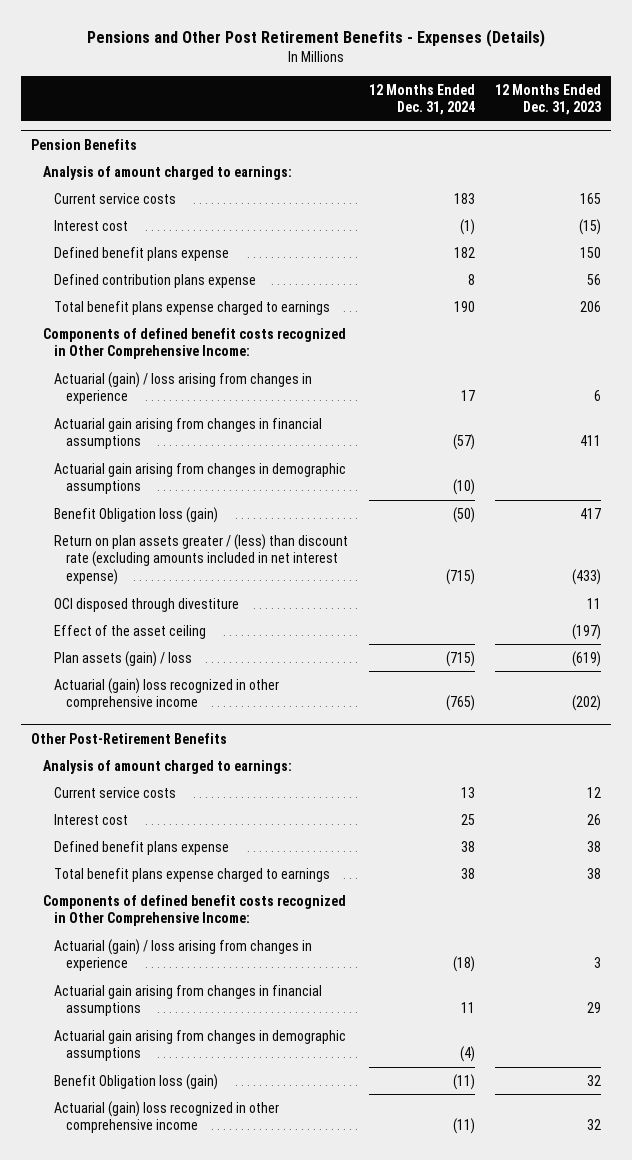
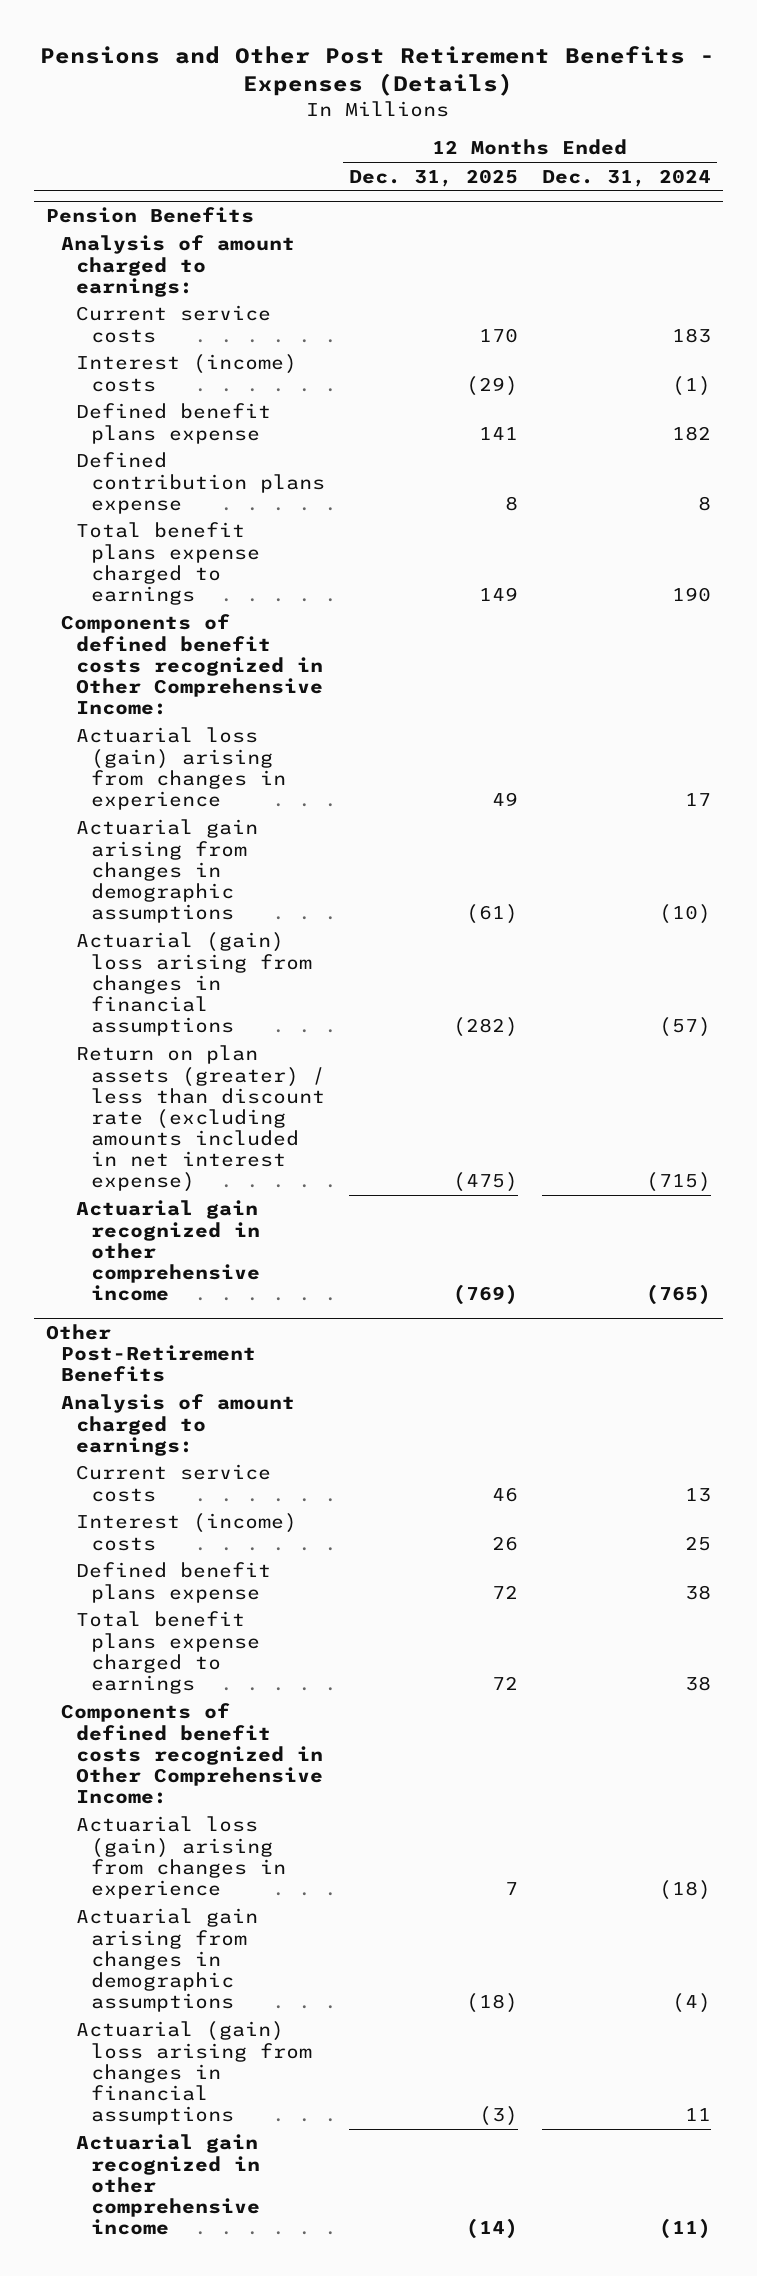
[495,83,602,116] 12 Months Ended Dec. 31, 2023 -> none
none -> [349,168,519,187] Dec. 31, 2025
[54,219,129,231] Interest cost -> [76,354,298,392] Interest (income) costs
[54,417,323,450] Actuarial gain arising from changes in financial assumptions -> none
[54,371,313,405] Actuarial (gain) / loss arising from changes in experience -> [76,727,287,810] Actuarial loss (gain) arising from changes in experience
[54,506,219,523] Benefit Obligation loss (gain) -> none
[54,597,240,612] OCI disposed through divestiture -> none
[54,624,207,639] Effect of the asset ceiling -> none
[54,650,193,667] Plan assets (gain) / loss -> none
none -> [76,932,313,1037] Actuarial (gain) loss arising from changes in financial assumptions
[54,533,349,586] Return on plan assets greater / (less) than discount rate (excluding amounts included in net interest expense) -> [76,1045,326,1193] Return on plan assets (greater) / less than discount rate (excluding amounts included in net interest expense)
[54,677,280,711] Actuarial (gain) loss recognized in other comprehensive income -> [76,1200,261,1302] Actuarial gain recognized in other comprehensive income
[54,813,129,825] Interest cost -> [76,1513,298,1551] Interest (income) costs
[54,984,323,1017] Actuarial gain arising from changes in financial assumptions -> none
[54,938,313,972] Actuarial (gain) / loss arising from changes in experience -> [76,1816,287,1899] Actuarial loss (gain) arising from changes in experience
[54,1073,219,1090] Benefit Obligation loss (gain) -> none
none -> [76,2021,313,2126] Actuarial (gain) loss arising from changes in financial assumptions
[54,1100,280,1134] Actuarial (gain) loss recognized in other comprehensive income -> [76,2134,261,2236] Actuarial gain recognized in other comprehensive income

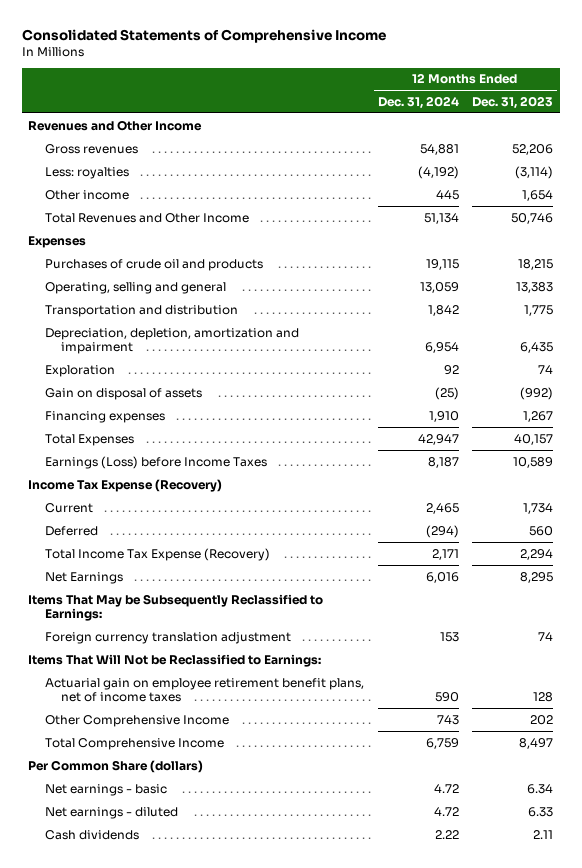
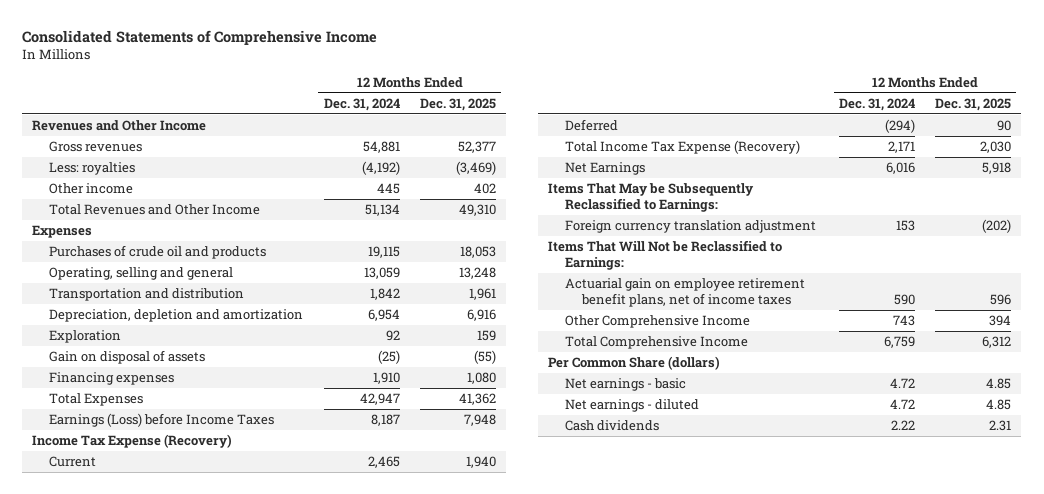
[472,95,554,109] Dec. 31, 2023 -> none
none -> [419,97,496,111] Dec. 31, 2025
[44,327,299,354] Depreciation, depletion, amortization and impairment -> [49,308,304,322] Depreciation, depletion and amortization

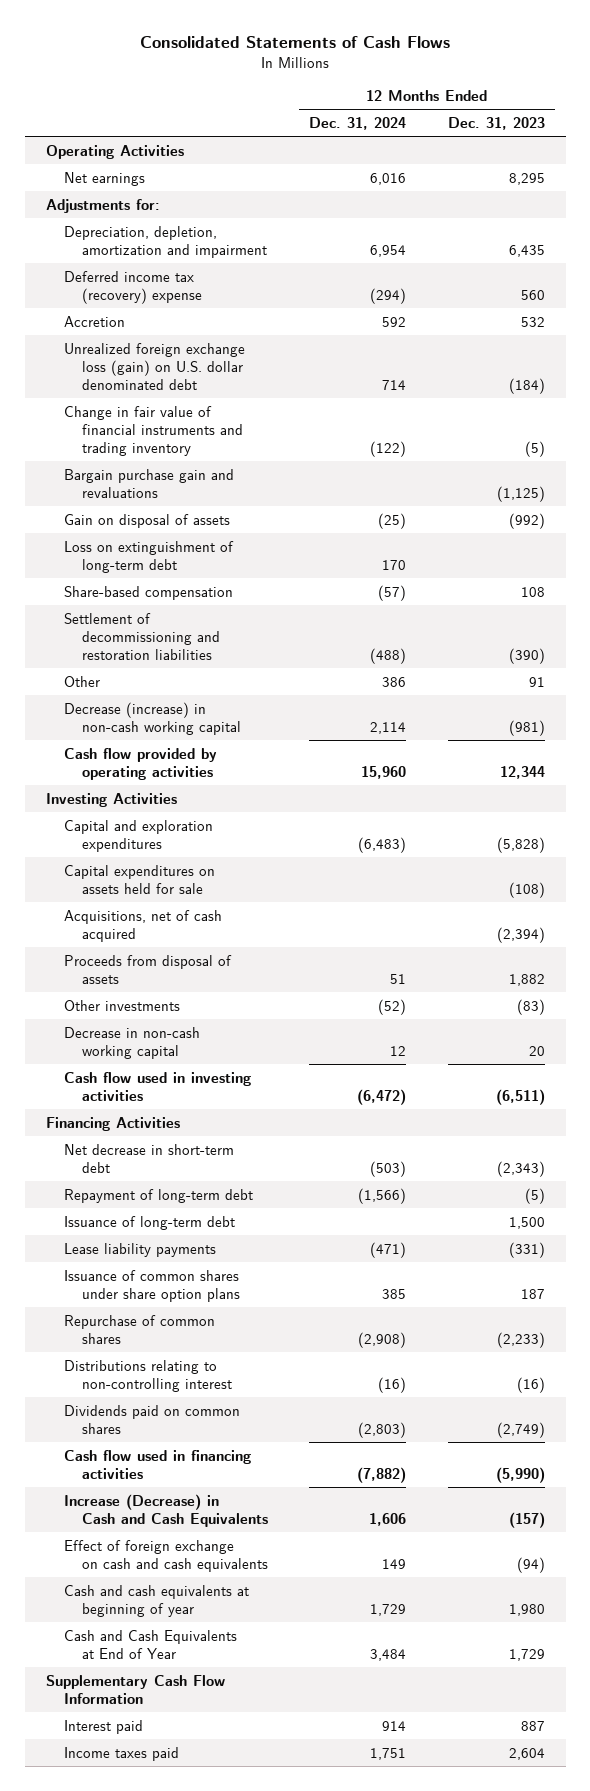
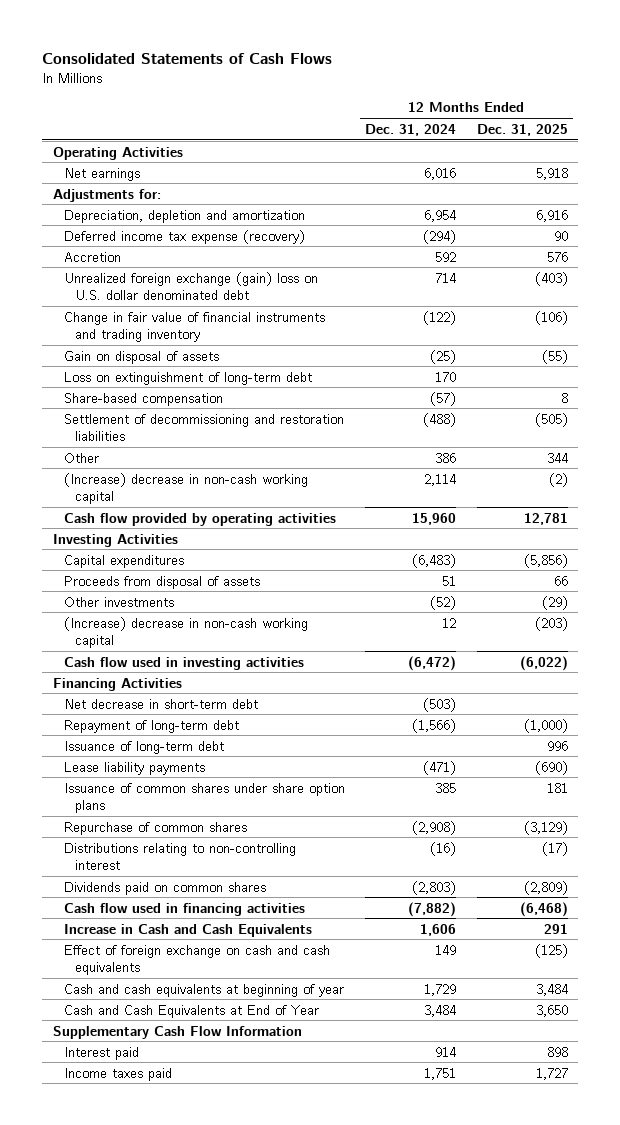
[447,117,545,131] Dec. 31, 2023 -> none
none -> [476,123,568,136] Dec. 31, 2025
[63,225,267,258] Depreciation, depletion, amortization and impairment -> [63,209,305,223] Depreciation, depletion and amortization
[63,270,202,304] Deferred income tax (recovery) expense -> [63,229,305,244] Deferred income tax expense (recovery)
[63,342,245,390] Unrealized foreign exchange loss (gain) on U.S. dollar denominated debt -> [63,271,318,301] Unrealized foreign exchange (gain) loss on U.S. dollar denominated debt
[63,468,234,498] Bargain purchase gain and revaluations -> none
[63,701,241,735] Decrease (increase) in non-cash working capital -> [63,472,308,505] (Increase) decrease in non-cash working capital
[63,864,215,894] Capital expenditures on assets held for sale -> none
[63,909,222,942] Acquisitions, net of cash acquired -> none
[63,819,213,852] Capital and exploration expenditures -> [63,554,184,568] Capital expenditures
[63,1026,200,1059] Decrease in non-cash working capital -> [63,616,308,649] (Increase) decrease in non-cash working capital
[63,1493,268,1527] Increase (Decrease) in Cash and Cash Equivalents -> [63,923,312,937] Increase in Cash and Cash Equivalents

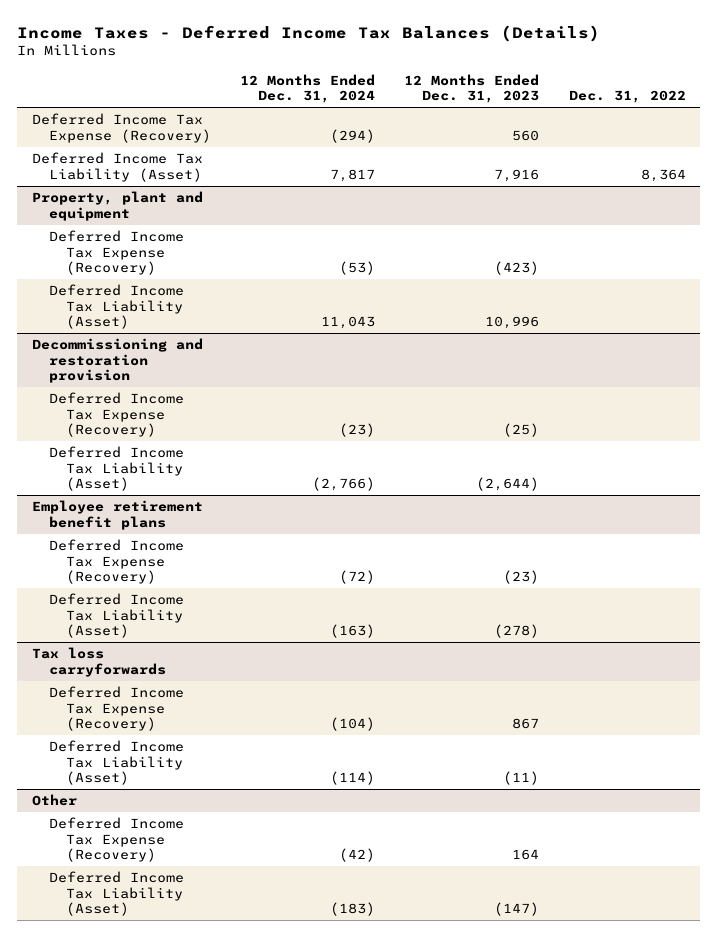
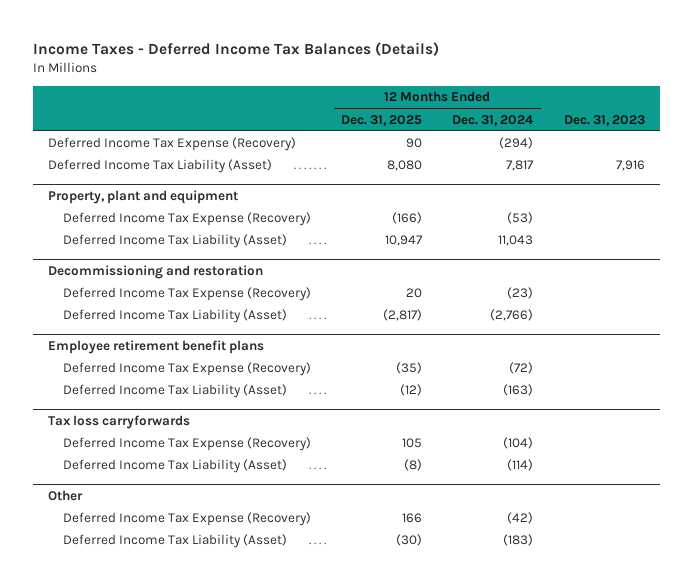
[404,73,540,104] 12 Months Ended Dec. 31, 2023 -> none
[568,90,686,104] Dec. 31, 2022 -> none
none -> [341,114,423,126] Dec. 31, 2025
none -> [563,114,645,126] Dec. 31, 2023
[31,338,203,383] Decommissioning and restoration provision -> [47,264,263,279] Decommissioning and restoration

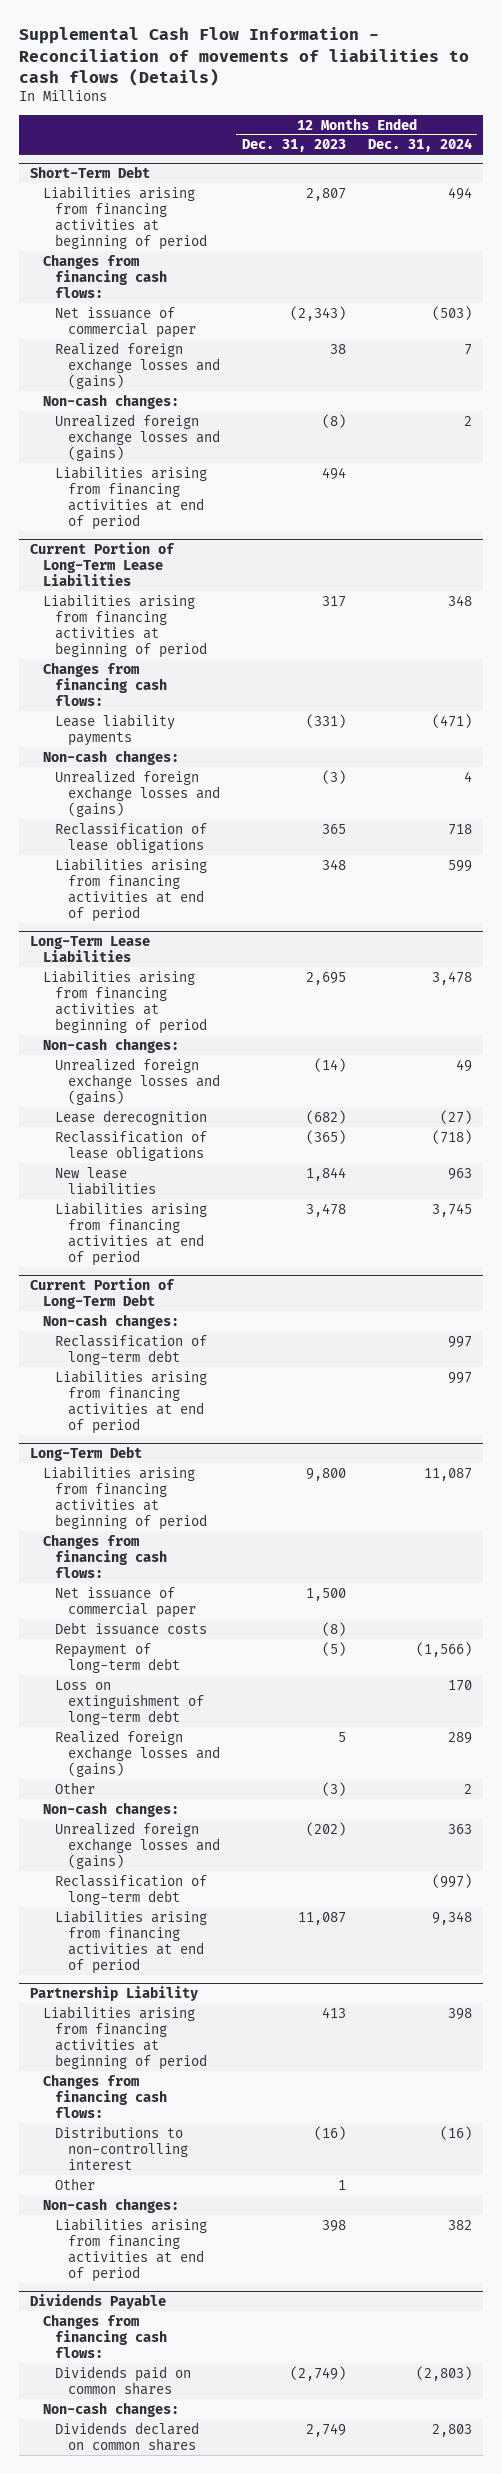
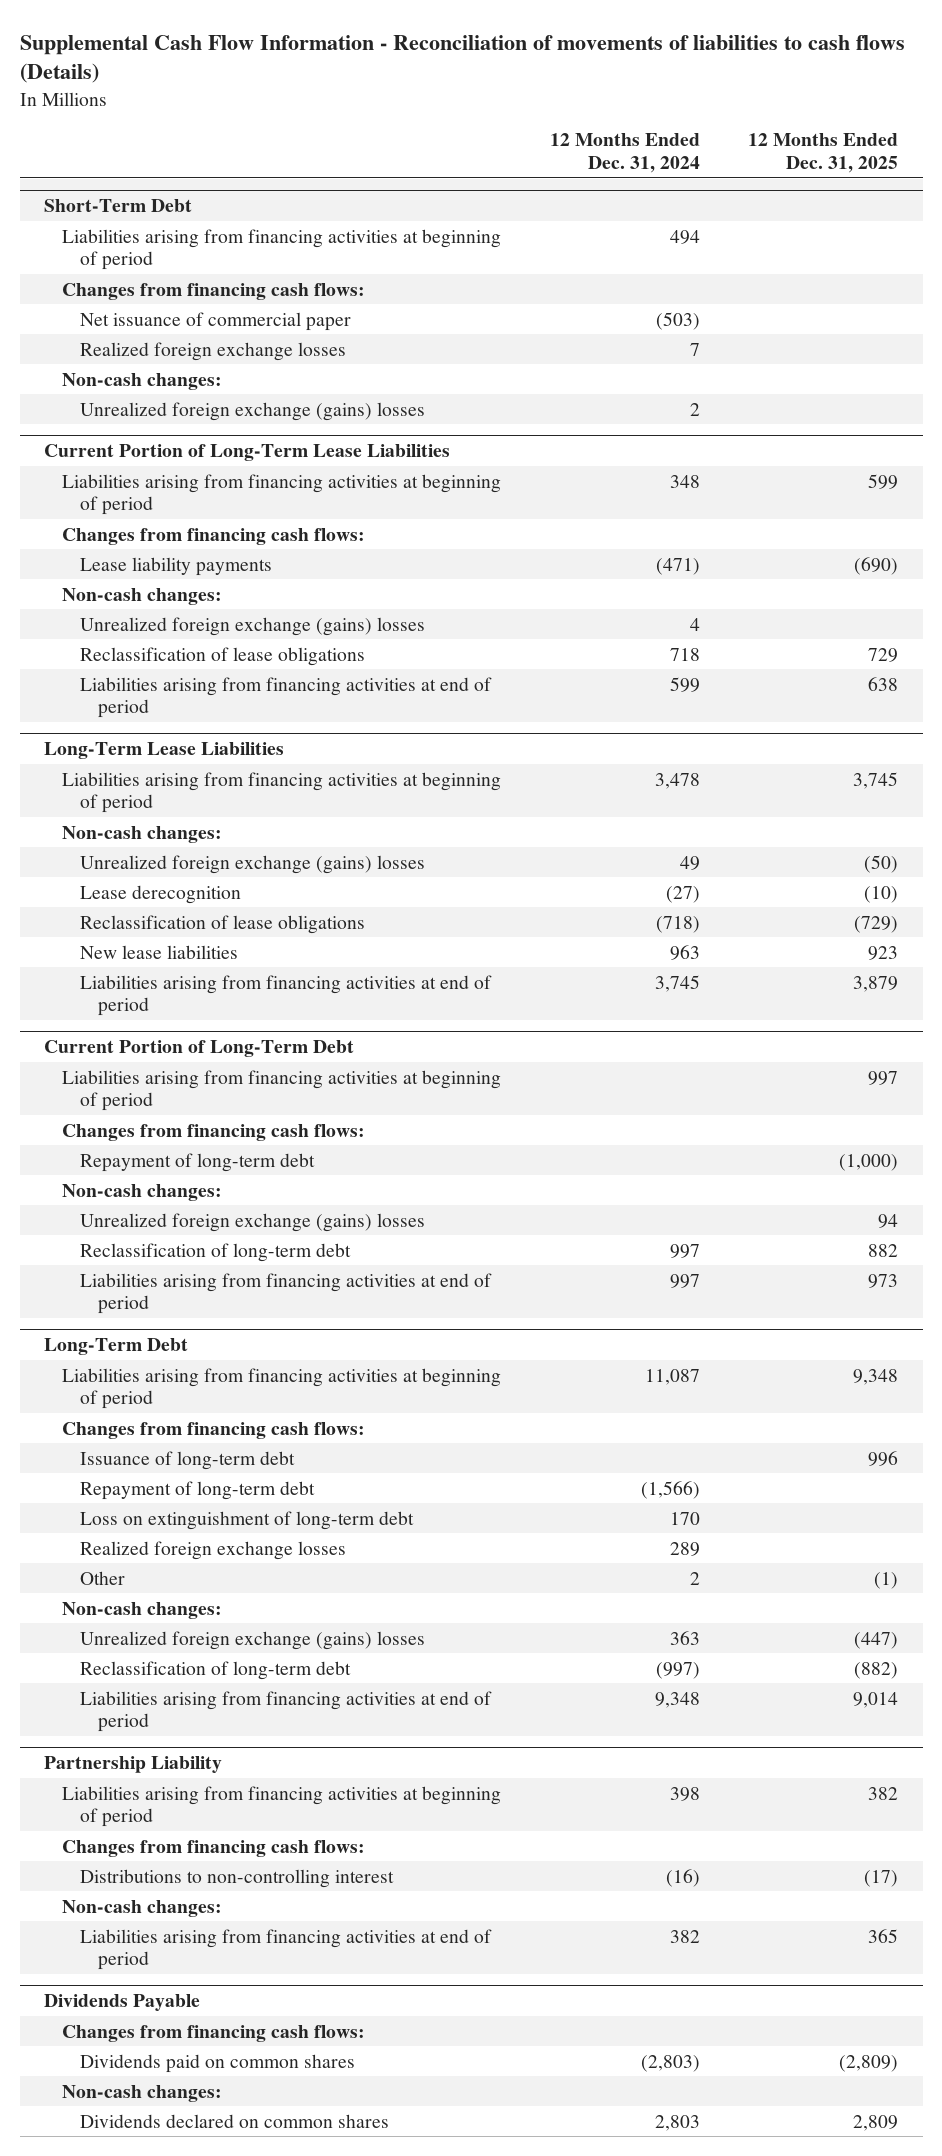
[241,139,346,153] Dec. 31, 2023 -> none
none -> [748,133,899,174] 12 Months Ended Dec. 31, 2025
[55,341,220,390] Realized foreign exchange losses and (gains) -> [80,341,347,361] Realized foreign exchange losses
[55,465,208,531] Liabilities arising from financing activities at end of period -> none
[55,413,220,462] Unrealized foreign exchange losses and (gains) -> [80,401,426,421] Unrealized foreign exchange (gains) losses
[55,769,220,818] Unrealized foreign exchange losses and (gains) -> [80,616,426,636] Unrealized foreign exchange (gains) losses
[55,1057,220,1106] Unrealized foreign exchange losses and (gains) -> [80,854,426,874] Unrealized foreign exchange (gains) losses
none -> [61,1069,501,1112] Liabilities arising from financing activities at beginning of period
none -> [61,1123,365,1141] Changes from financing cash flows:
none -> [80,1152,316,1172] Repayment of long-term debt
none -> [80,1212,426,1232] Unrealized foreign exchange (gains) losses
[55,1586,196,1618] Net issuance of commercial paper -> none
[55,1621,208,1635] Debt issuance costs -> none
none -> [80,1450,296,1470] Issuance of long-term debt
[55,1729,220,1778] Realized foreign exchange losses and (gains) -> [80,1540,347,1560] Realized foreign exchange losses
[55,1821,220,1870] Unrealized foreign exchange losses and (gains) -> [80,1630,426,1650] Unrealized foreign exchange (gains) losses
[55,2177,96,2190] Other -> none

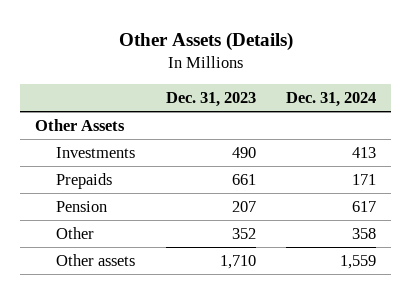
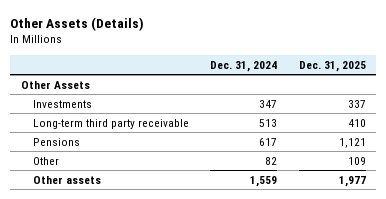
[165,92,256,108] Dec. 31, 2023 -> none
none -> [298,60,366,72] Dec. 31, 2025
[56,172,113,189] Prepaids -> none
[352,146,377,158] 413 -> [259,99,278,108] 347
none -> [32,118,189,129] Long-term third party receivable
[56,200,108,212] Pension -> [32,137,80,146] Pensions
[352,227,377,239] 358 -> [265,156,278,165] 82

